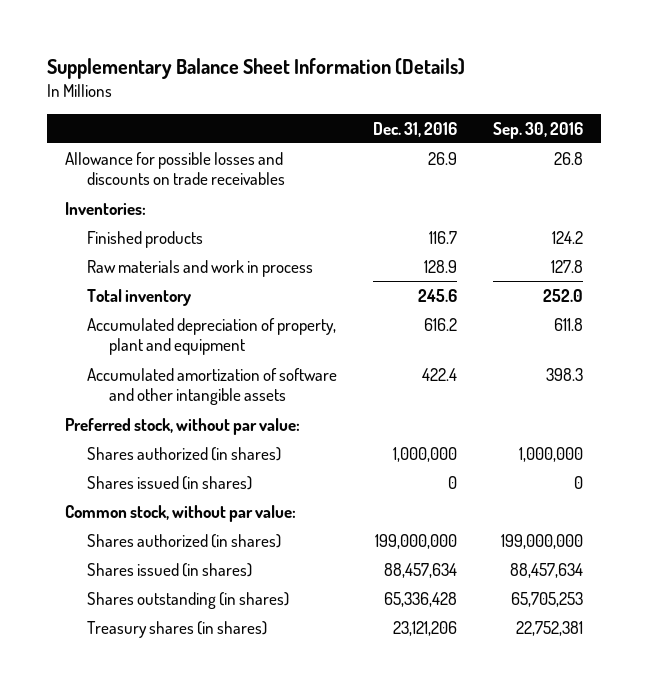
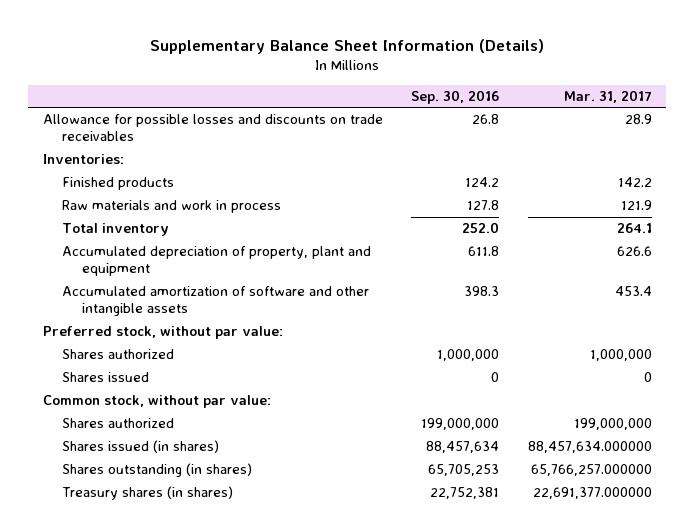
[373,121,458,137] Dec. 31, 2016 -> none
none -> [563,89,652,103] Mar. 31, 2017
[87,446,282,461] Shares authorized (in shares) -> [62,349,175,360] Shares authorized
[87,475,253,490] Shares issued (in shares) -> [62,372,150,383] Shares issued
[87,533,282,548] Shares authorized (in shares) -> [62,418,175,429] Shares authorized

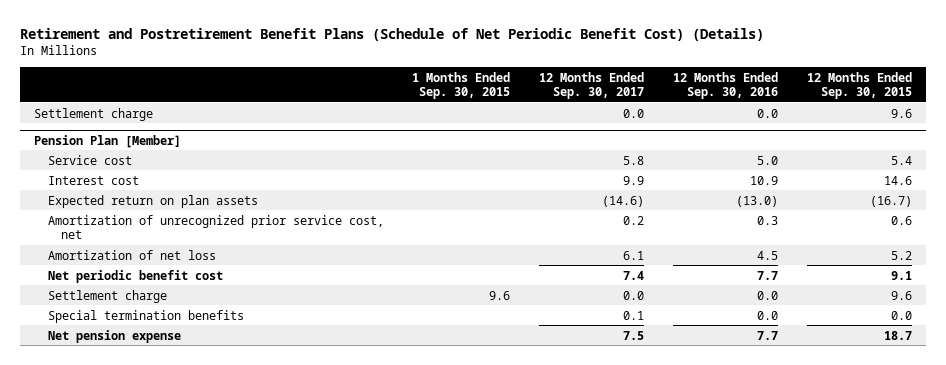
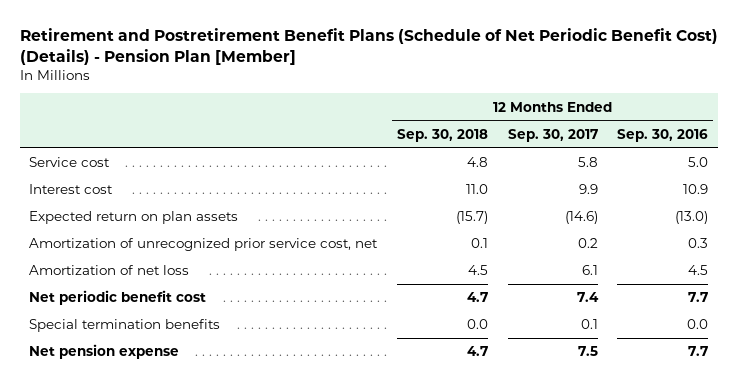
[19,27,764,41] Retirement and Postretirement Benefit Plans (Schedule of Net Periodic Benefit Cost) (Details) -> [19,27,718,65] Retirement and Postretirement Benefit Plans (Schedule of Net Periodic Benefit Cost) (Details) - Pension Plan [Member]
[412,71,511,100] 1 Months Ended Sep. 30, 2015 -> none
[806,71,912,100] 12 Months Ended Sep. 30, 2015 -> none
none -> [397,128,489,142] Sep. 30, 2018
[34,107,154,121] Settlement charge -> none
[34,134,182,148] Pension Plan [Member] -> none
[47,289,167,303] Settlement charge -> none

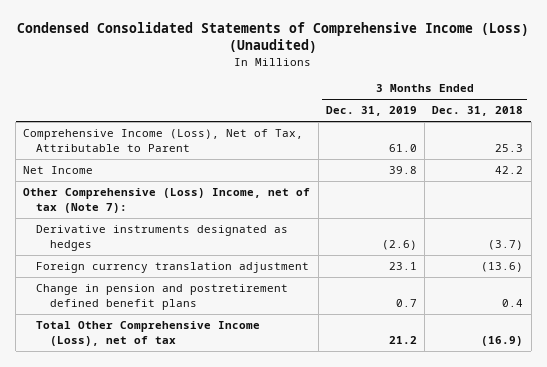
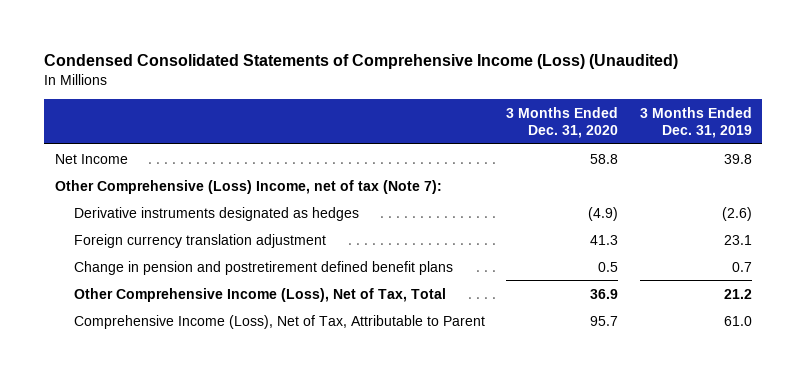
[432,106,524,117] Dec. 31, 2018 -> none
none -> [506,106,619,138] 3 Months Ended Dec. 31, 2020
[36,321,261,346] Total Other Comprehensive Income (Loss), net of tax -> [74,287,447,302] Other Comprehensive Income (Loss), Net of Tax, Total
[23,129,304,152] Comprehensive Income (Loss), Net of Tax, Attributable to Parent -> [74,314,486,329] Comprehensive Income (Loss), Net of Tax, Attributable to Parent

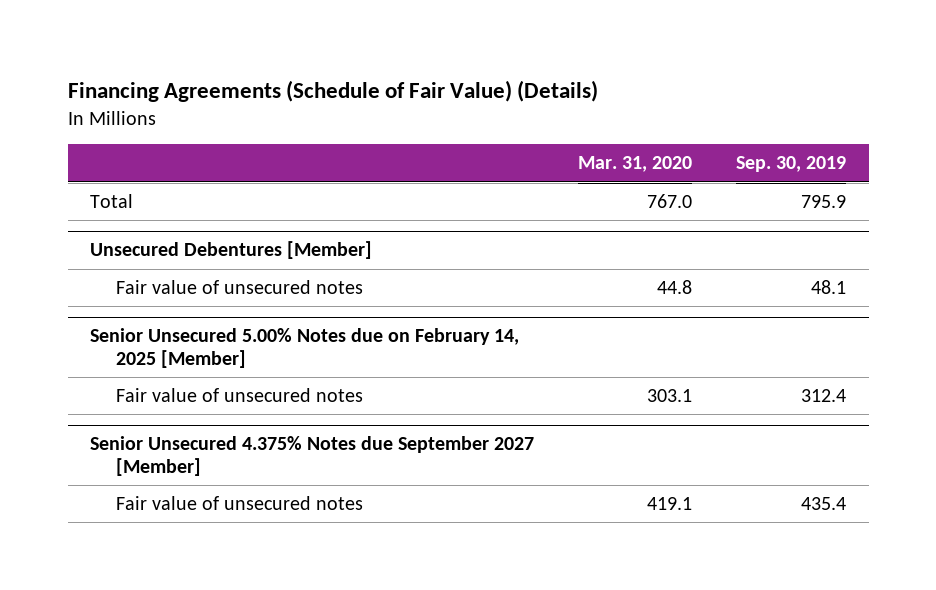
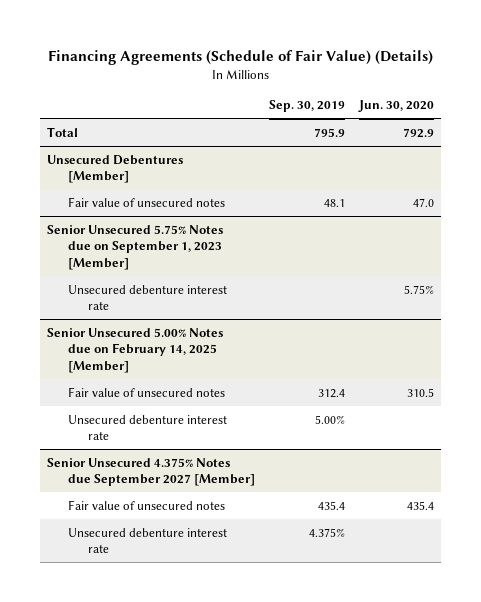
[578,156,693,173] Mar. 31, 2020 -> none
none -> [357,100,434,113] Jun. 30, 2020
none -> [47,224,224,270] Senior Unsecured 5.75% Notes due on September 1, 2023 [Member]
none -> [67,284,227,311] Unsecured debenture interest rate
none -> [67,414,227,441] Unsecured debenture interest rate
none -> [67,527,227,554] Unsecured debenture interest rate

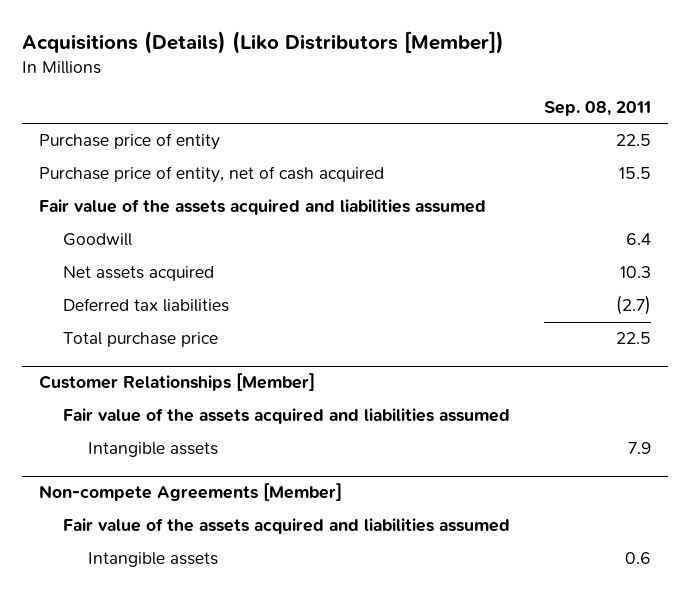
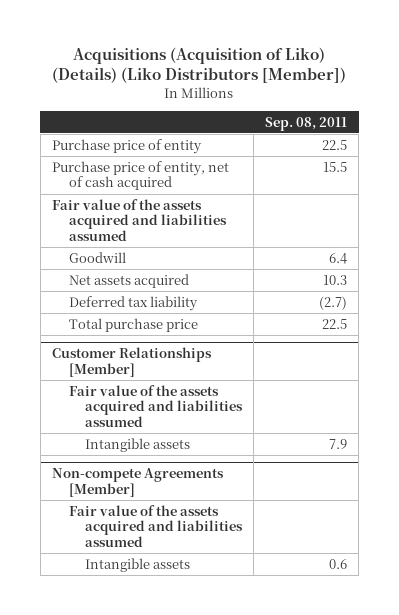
[21,31,504,55] Acquisitions (Details) (Liko Distributors [Member]) -> [52,47,347,84] Acquisitions (Acquisition of Liko) (Details) (Liko Distributors [Member])
[63,298,230,313] Deferred tax liabilities -> [68,295,198,311] Deferred tax liability

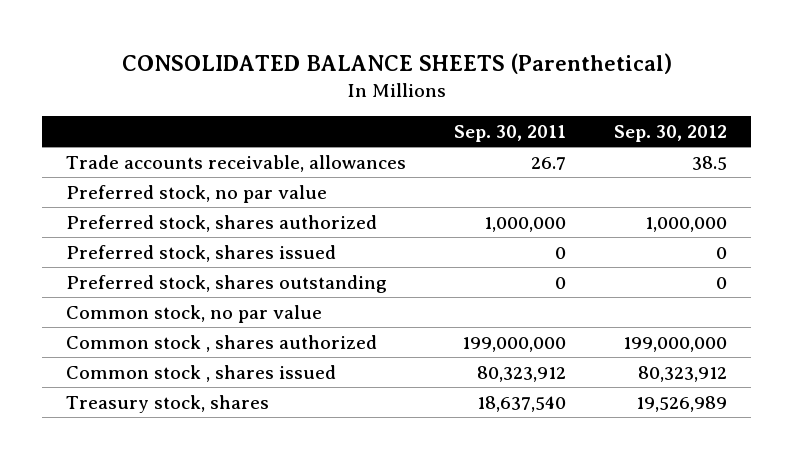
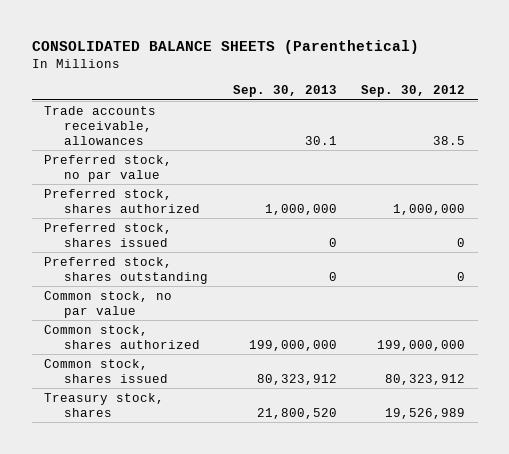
[454,124,567,142] Sep. 30, 2011 -> none
none -> [232,85,337,98] Sep. 30, 2013
[66,334,378,352] Common stock , shares authorized -> [44,324,200,349] Common stock, shares authorized
[66,364,337,382] Common stock , shares issued -> [44,358,168,383] Common stock, shares issued

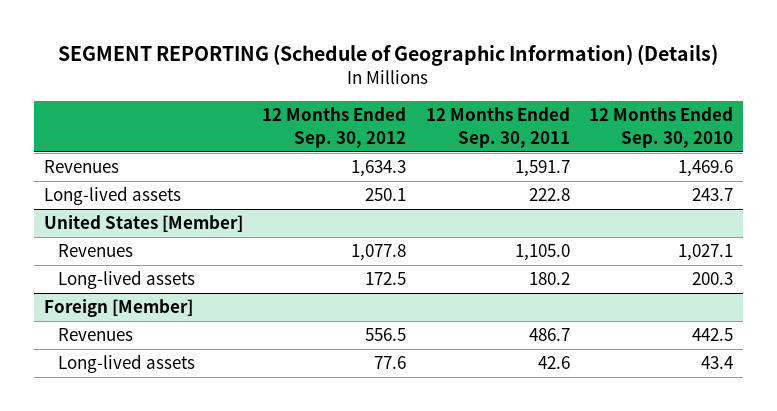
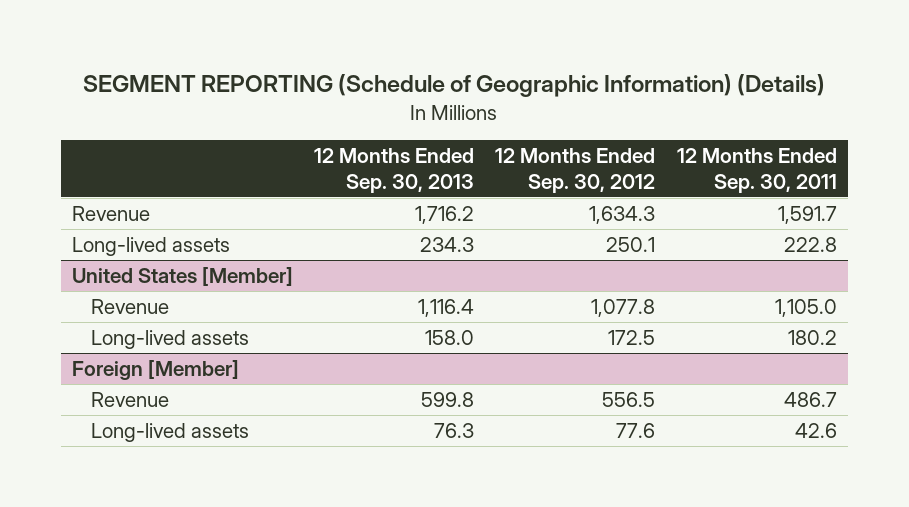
[588,107,733,148] 12 Months Ended Sep. 30, 2010 -> none
none -> [314,147,475,193] 12 Months Ended Sep. 30, 2013
[43,160,119,174] Revenues -> [71,205,150,221] Revenue
[58,244,134,258] Revenues -> [90,298,169,314] Revenue
[58,328,134,342] Revenues -> [90,391,169,407] Revenue

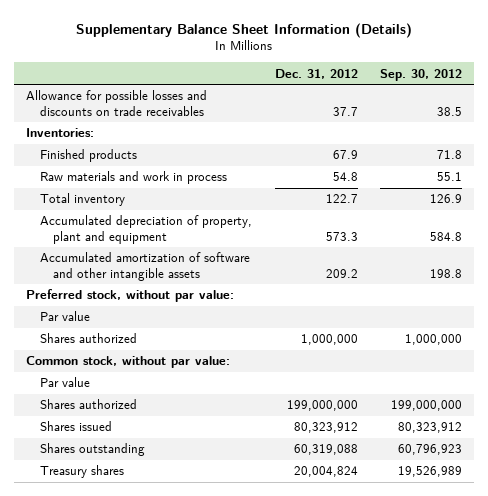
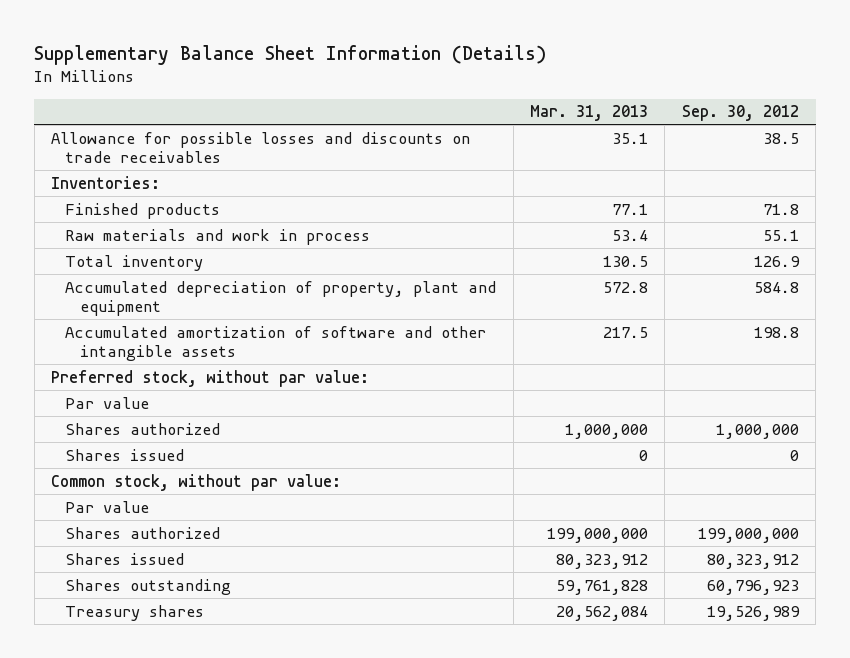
[274,68,358,79] Dec. 31, 2012 -> none
none -> [530,105,649,122] Mar. 31, 2013
none -> [65,448,185,461] Shares issued

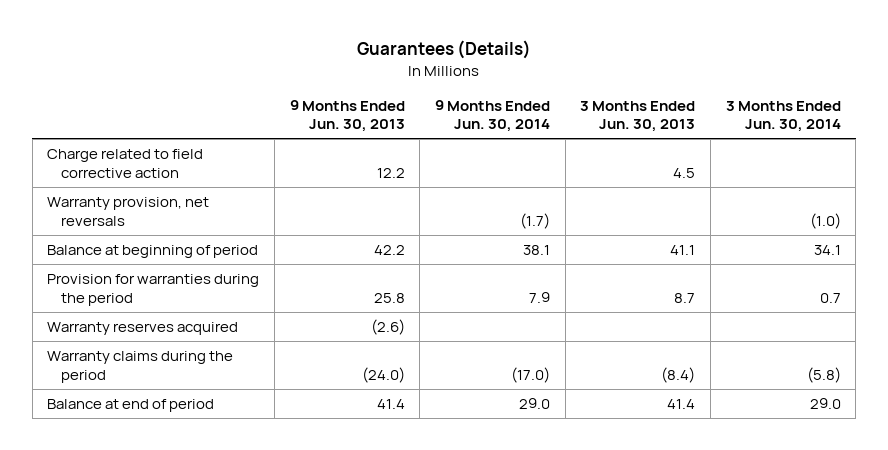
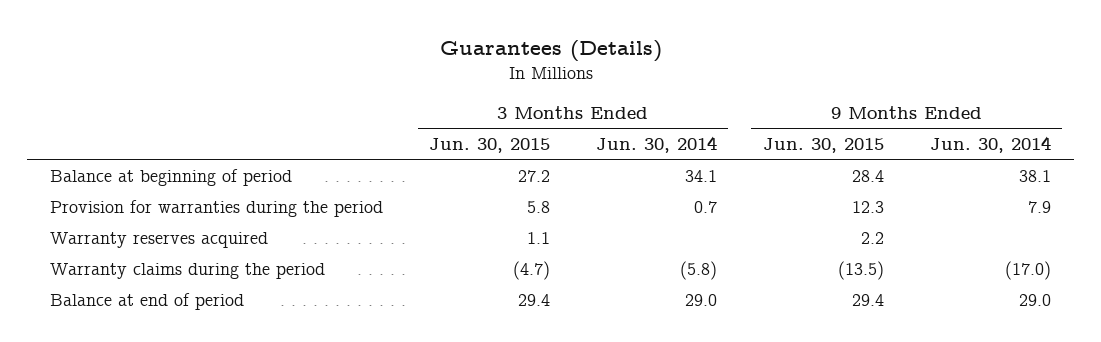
[289,99,405,133] 9 Months Ended Jun. 30, 2013 -> none
[580,100,696,133] 3 Months Ended Jun. 30, 2013 -> none
none -> [429,137,551,153] Jun. 30, 2015
none -> [762,137,884,153] Jun. 30, 2015
[47,149,204,178] Charge related to field corrective action -> none
[47,197,210,226] Warranty provision, net reversals -> none

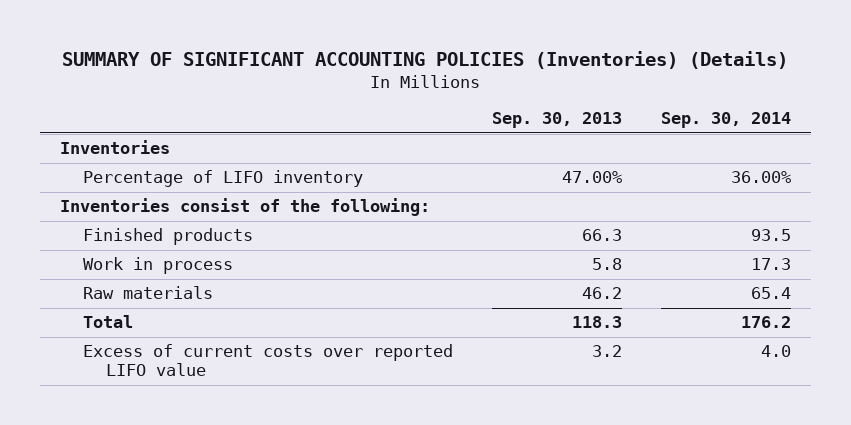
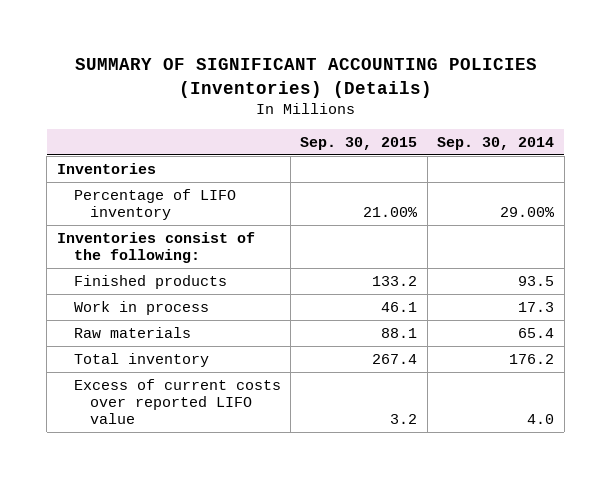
[491,112,622,129] Sep. 30, 2013 -> none
none -> [300,136,418,150] Sep. 30, 2015
[731,171,792,184] 36.00% -> [500,207,556,218] 29.00%
[82,315,133,329] Total -> [73,352,209,367] Total inventory

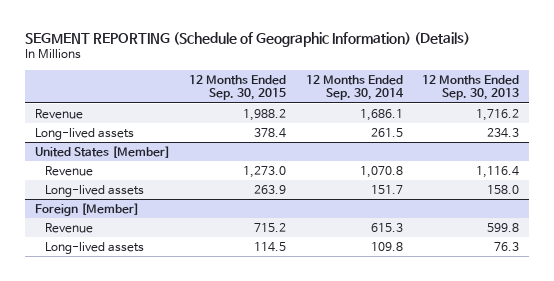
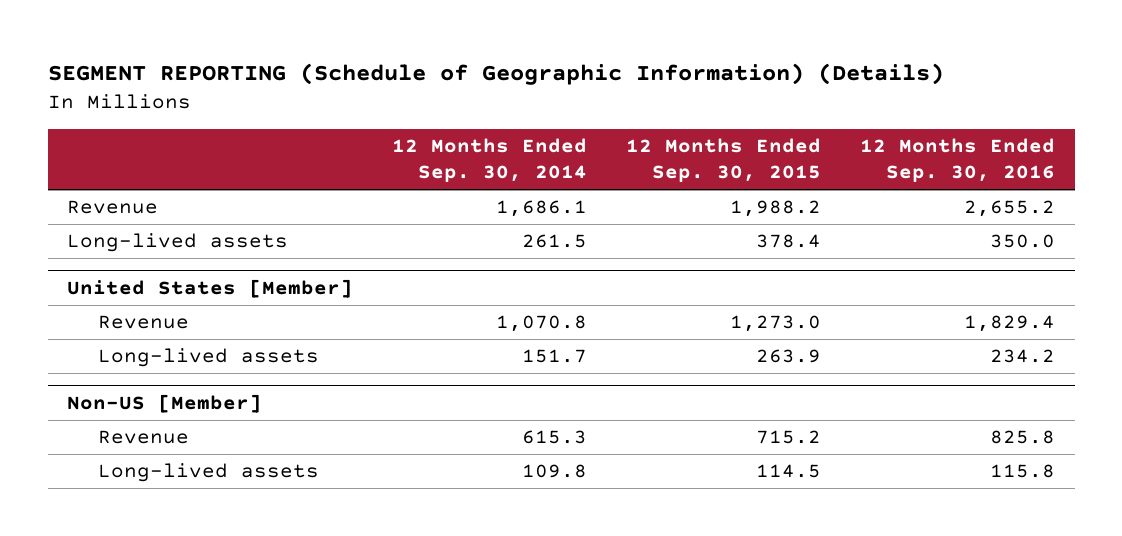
[422,74,520,101] 12 Months Ended Sep. 30, 2013 -> none
none -> [860,138,1056,183] 12 Months Ended Sep. 30, 2016
[34,202,139,216] Foreign [Member] -> [67,394,263,414] Non-US [Member]

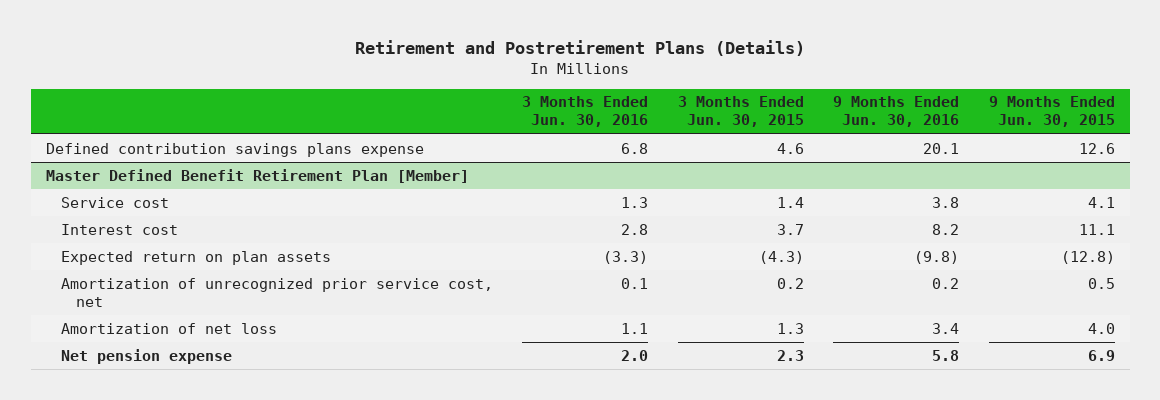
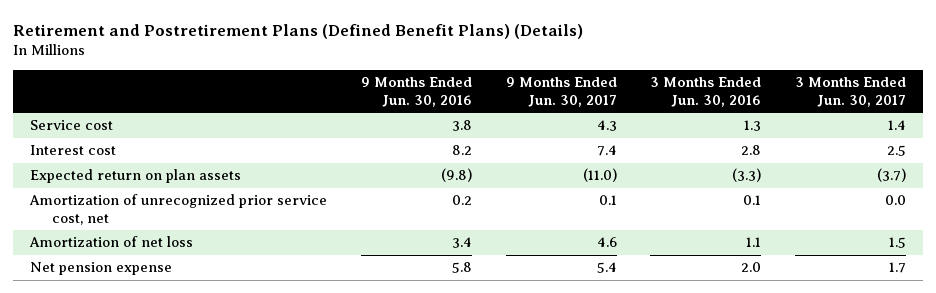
[355,39,806,56] Retirement and Postretirement Plans (Details) -> [13,23,584,39] Retirement and Postretirement Plans (Defined Benefit Plans) (Details)
[677,96,804,128] 3 Months Ended Jun. 30, 2015 -> none
[988,96,1115,128] 9 Months Ended Jun. 30, 2015 -> none
none -> [505,77,617,108] 9 Months Ended Jun. 30, 2017
none -> [794,77,906,108] 3 Months Ended Jun. 30, 2017
[45,142,424,157] Defined contribution savings plans expense -> none
[45,168,469,183] Master Defined Benefit Retirement Plan [Member] -> none

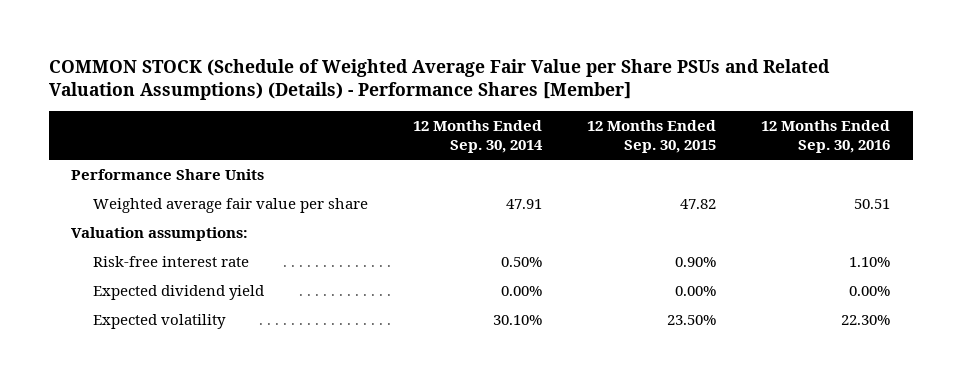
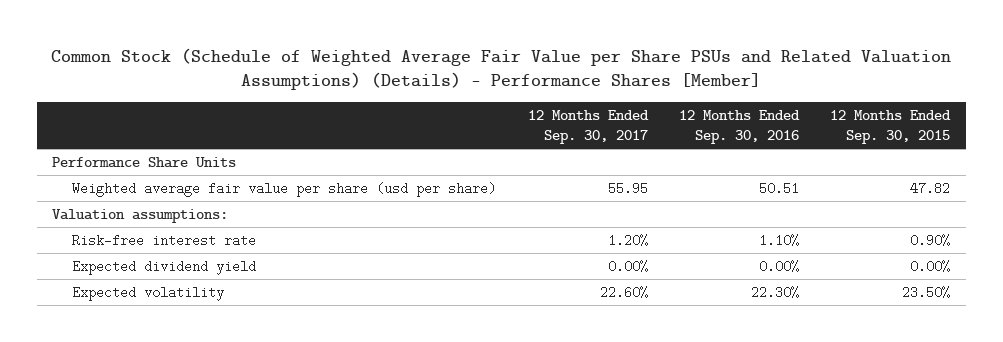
[48,58,830,101] COMMON STOCK (Schedule of Weighted Average Fair Value per Share PSUs and Related Valuation Assumptions) (Details) - Performance Shares [Member] -> [51,47,952,91] Common Stock (Schedule of Weighted Average Fair Value per Share PSUs and Related Valuation Assumptions) (Details) - Performance Shares [Member]
[413,120,544,154] 12 Months Ended Sep. 30, 2014 -> none
none -> [527,110,649,145] 12 Months Ended Sep. 30, 2017
[93,197,369,213] Weighted average fair value per share -> [72,181,497,197] Weighted average fair value per share (usd per share)

